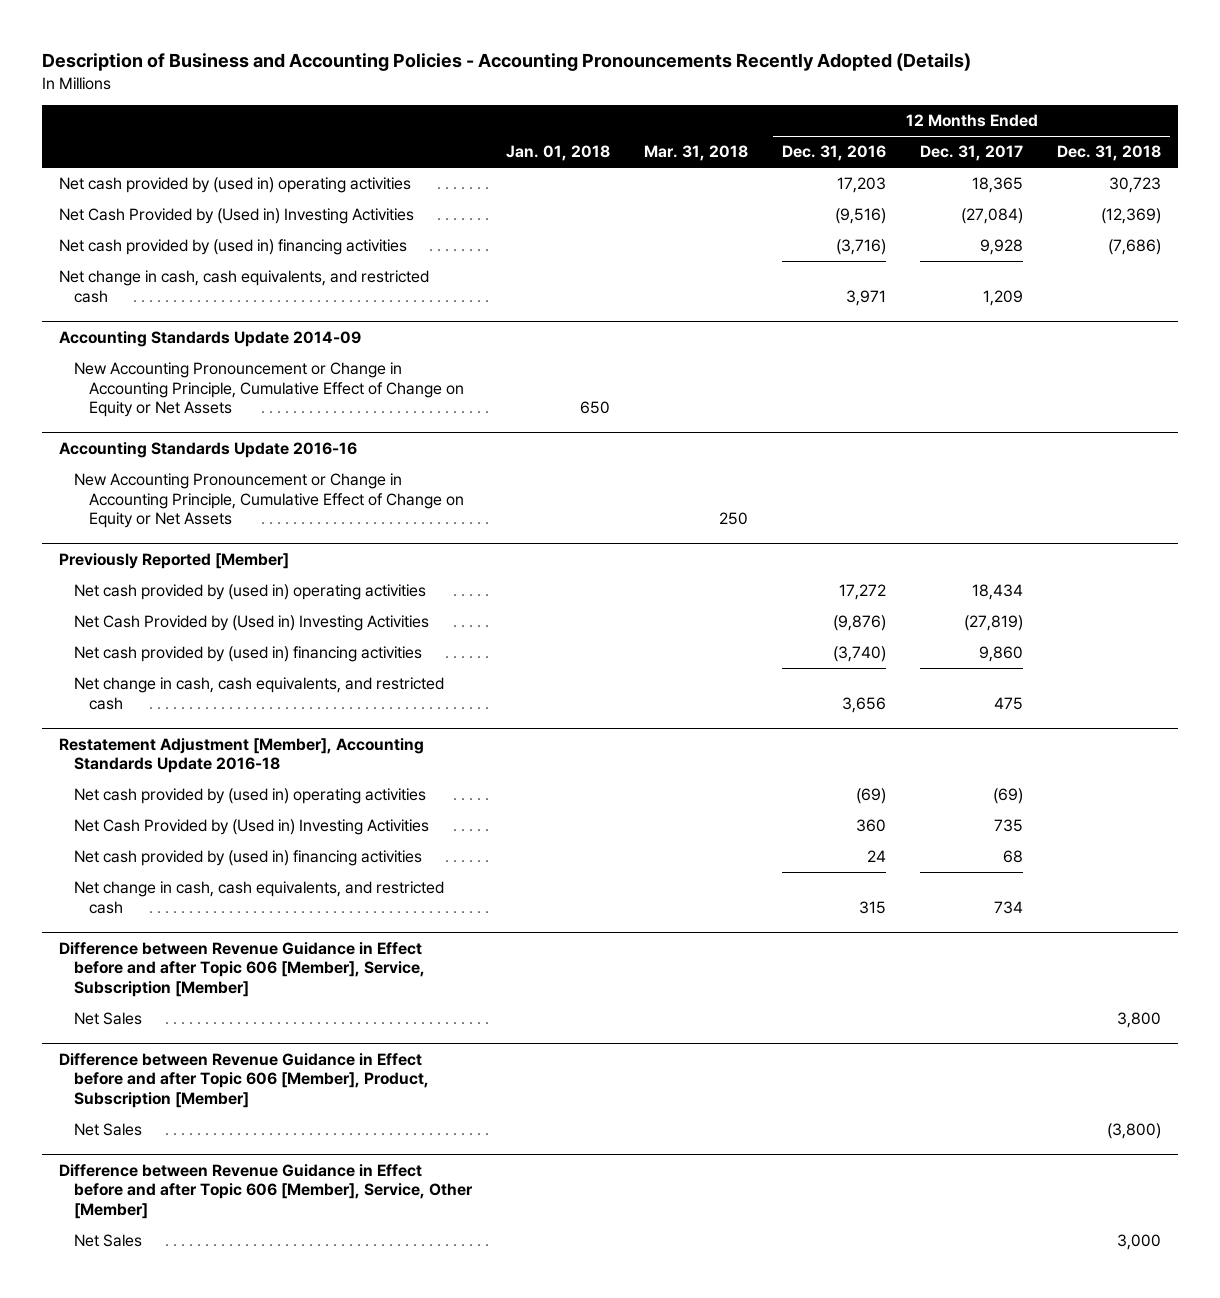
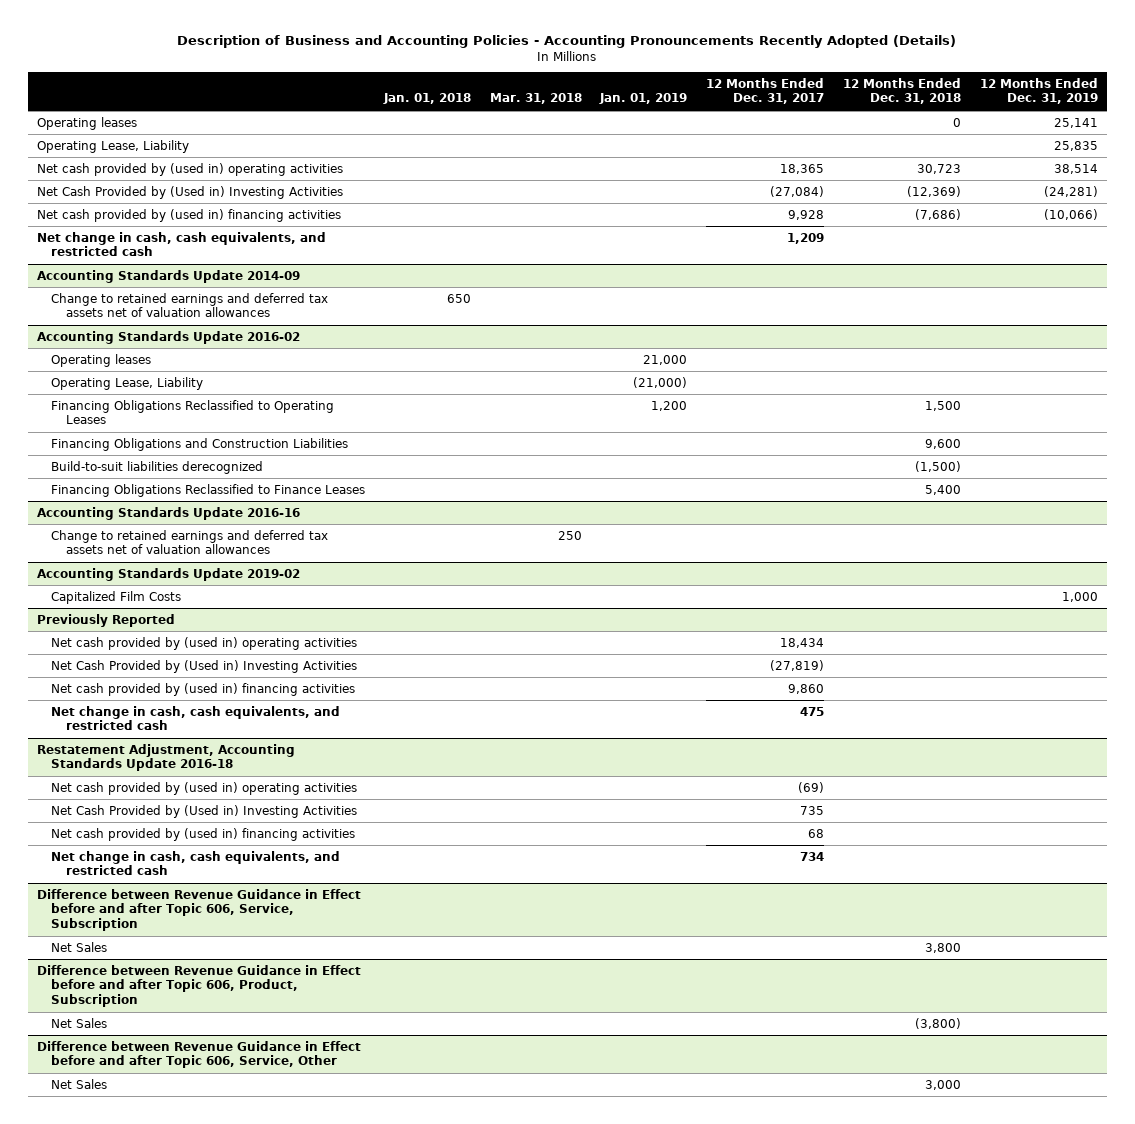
[781,145,886,162] Dec. 31, 2016 -> none
none -> [599,93,688,105] Jan. 01, 2019
none -> [979,77,1098,105] 12 Months Ended Dec. 31, 2019
none -> [37,116,138,130] Operating leases
none -> [37,139,190,153] Operating Lease, Liability
[73,362,464,418] New Accounting Pronouncement or Change in Accounting Principle, Cumulative Effect of Change on Equity or Net Assets -> [51,292,329,318] Change to retained earnings and deferred tax assets net of valuation allowances
none -> [37,330,301,344] Accounting Standards Update 2016-02
none -> [51,353,152,367] Operating leases
none -> [51,376,204,390] Operating Lease, Liability
none -> [51,399,335,425] Financing Obligations Reclassified to Operating Leases
none -> [51,437,349,451] Financing Obligations and Construction Liabilities
none -> [51,460,264,474] Build-to-suit liabilities derecognized
none -> [51,483,366,497] Financing Obligations Reclassified to Finance Leases
[73,473,464,529] New Accounting Pronouncement or Change in Accounting Principle, Cumulative Effect of Change on Equity or Net Assets -> [51,529,329,555] Change to retained earnings and deferred tax assets net of valuation allowances
none -> [37,567,301,581] Accounting Standards Update 2019-02
none -> [51,590,182,604] Capitalized Film Costs
[58,553,289,570] Previously Reported [Member] -> [37,613,176,627] Previously Reported
[58,738,424,774] Restatement Adjustment [Member], Accounting Standards Update 2016-18 -> [37,743,296,772] Restatement Adjustment, Accounting Standards Update 2016-18
[58,942,425,997] Difference between Revenue Guidance in Effect before and after Topic 606 [Member], Service, Subscription [Member] -> [37,888,362,932] Difference between Revenue Guidance in Effect before and after Topic 606, Service, Subscription
[58,1053,429,1108] Difference between Revenue Guidance in Effect before and after Topic 606 [Member], Product, Subscription [Member] -> [37,964,362,1008] Difference between Revenue Guidance in Effect before and after Topic 606, Product, Subscription
[58,1164,473,1219] Difference between Revenue Guidance in Effect before and after Topic 606 [Member], Service, Other [Member] -> [37,1040,362,1069] Difference between Revenue Guidance in Effect before and after Topic 606, Service, Other

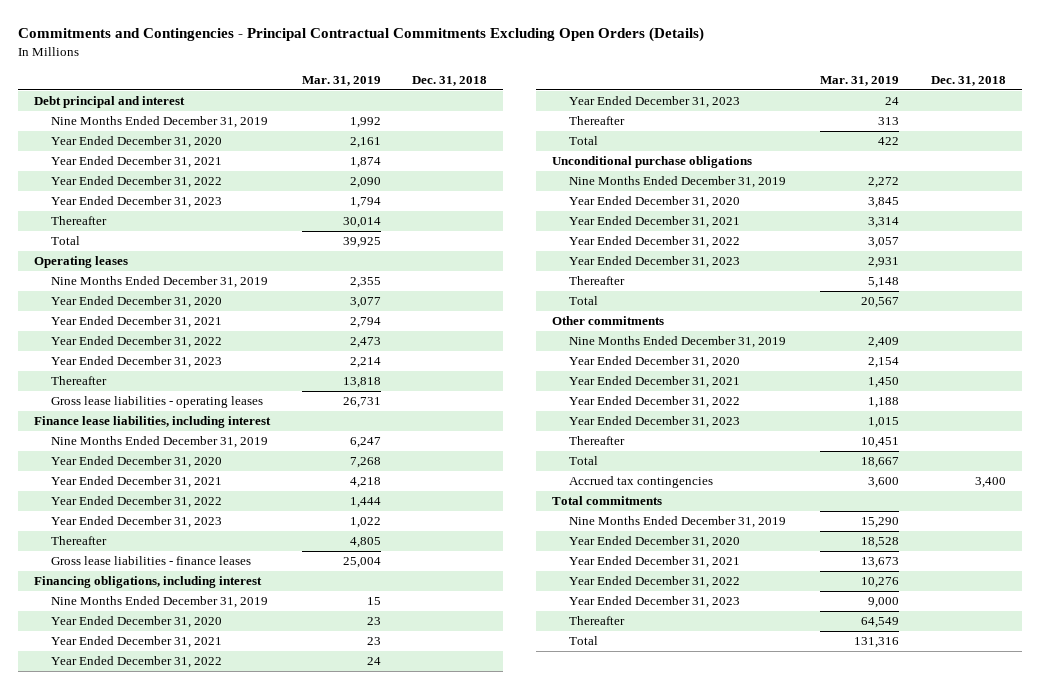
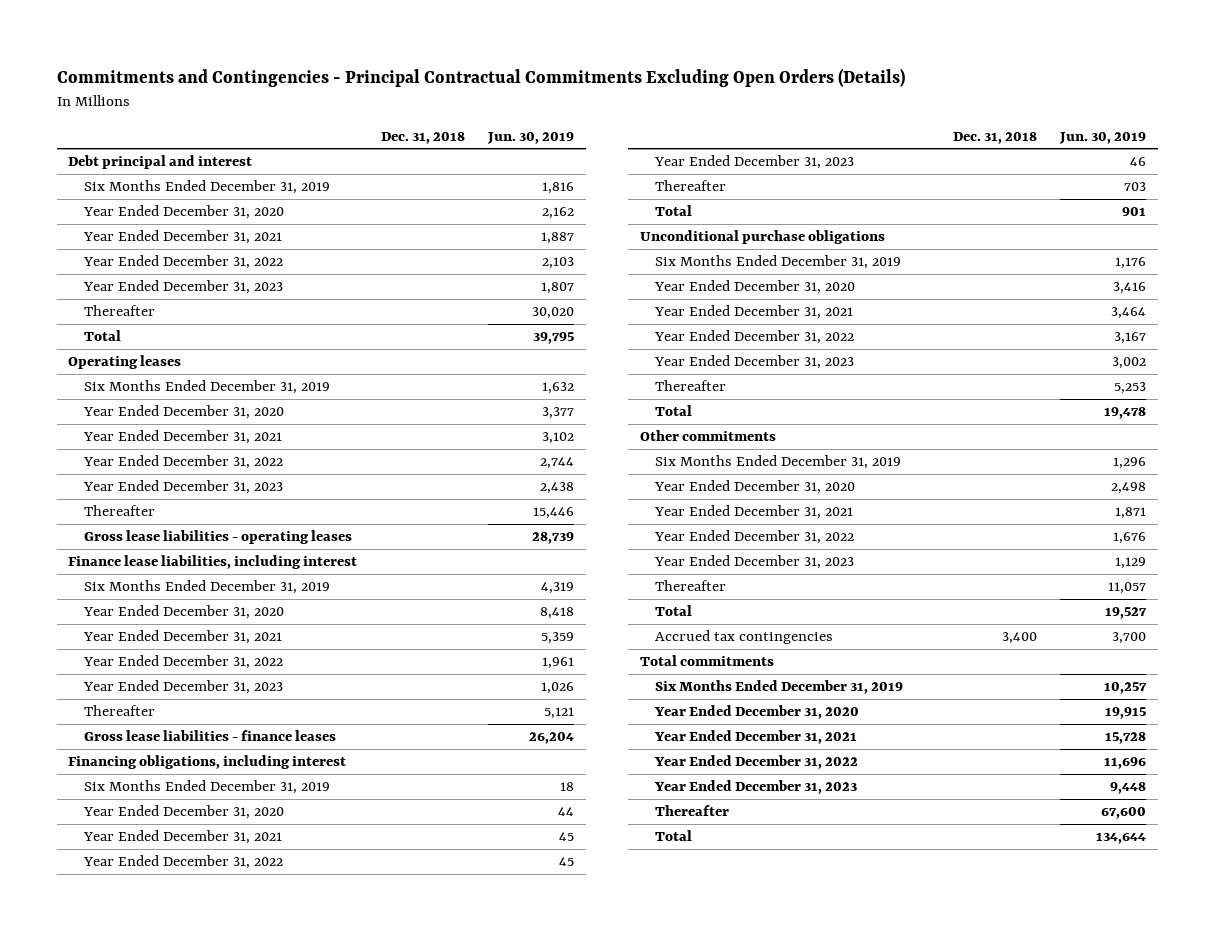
[301,76,381,87] Mar. 31, 2019 -> none
none -> [487,131,575,144] Jun. 30, 2019
[50,116,268,129] Nine Months Ended December 31, 2019 -> [83,180,330,195] Six Months Ended December 31, 2019
[50,276,268,289] Nine Months Ended December 31, 2019 -> [83,380,330,395] Six Months Ended December 31, 2019
[50,436,268,449] Nine Months Ended December 31, 2019 -> [83,580,330,595] Six Months Ended December 31, 2019
[50,596,268,609] Nine Months Ended December 31, 2019 -> [83,780,330,795] Six Months Ended December 31, 2019
[569,176,787,189] Nine Months Ended December 31, 2019 -> [655,255,902,270] Six Months Ended December 31, 2019
[569,336,787,349] Nine Months Ended December 31, 2019 -> [655,455,902,470] Six Months Ended December 31, 2019
[569,516,787,529] Nine Months Ended December 31, 2019 -> [655,680,904,695] Six Months Ended December 31, 2019

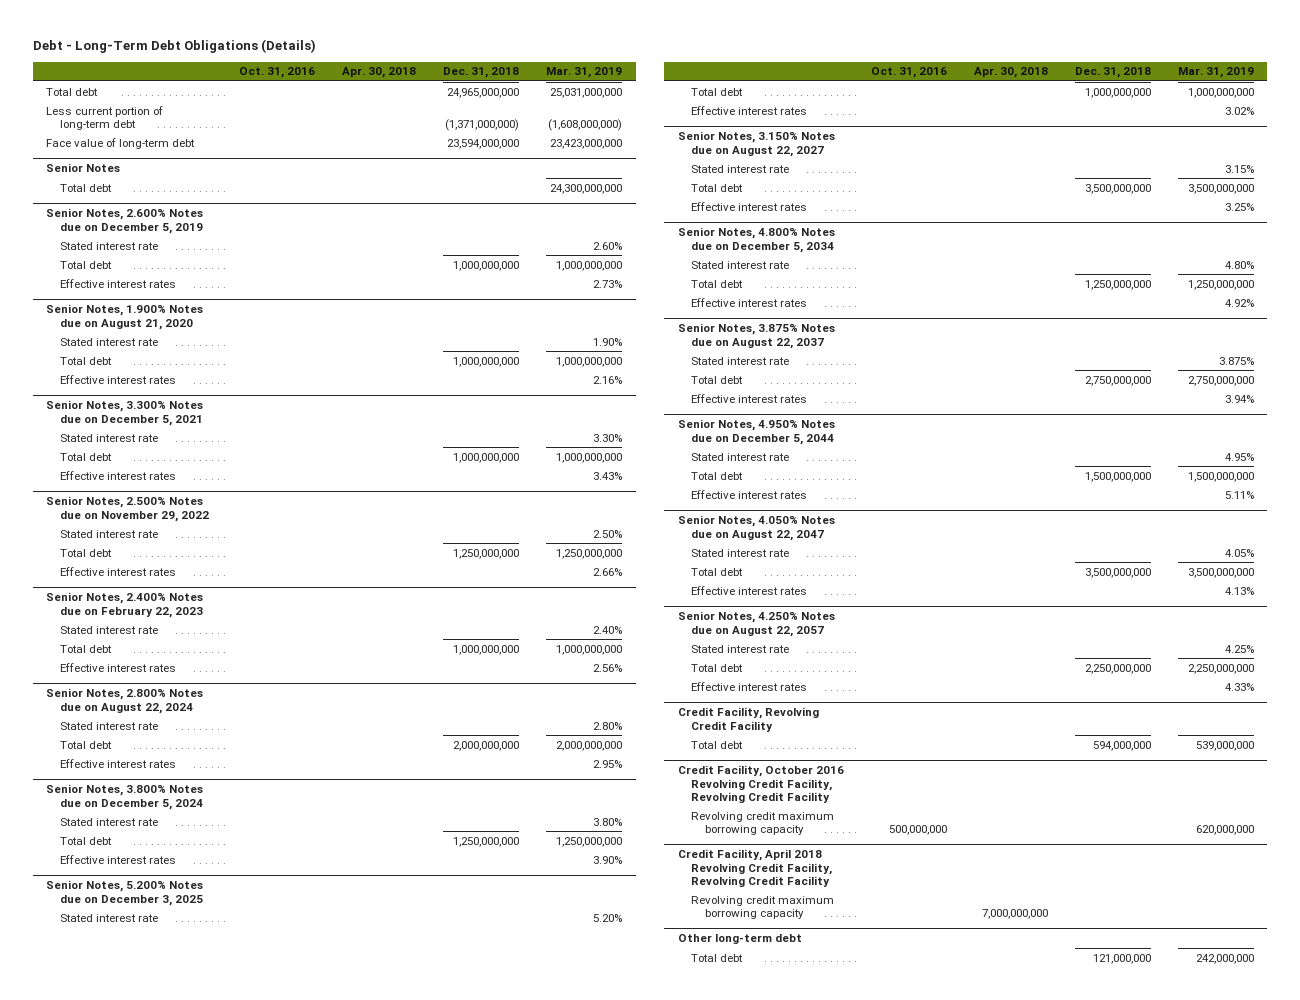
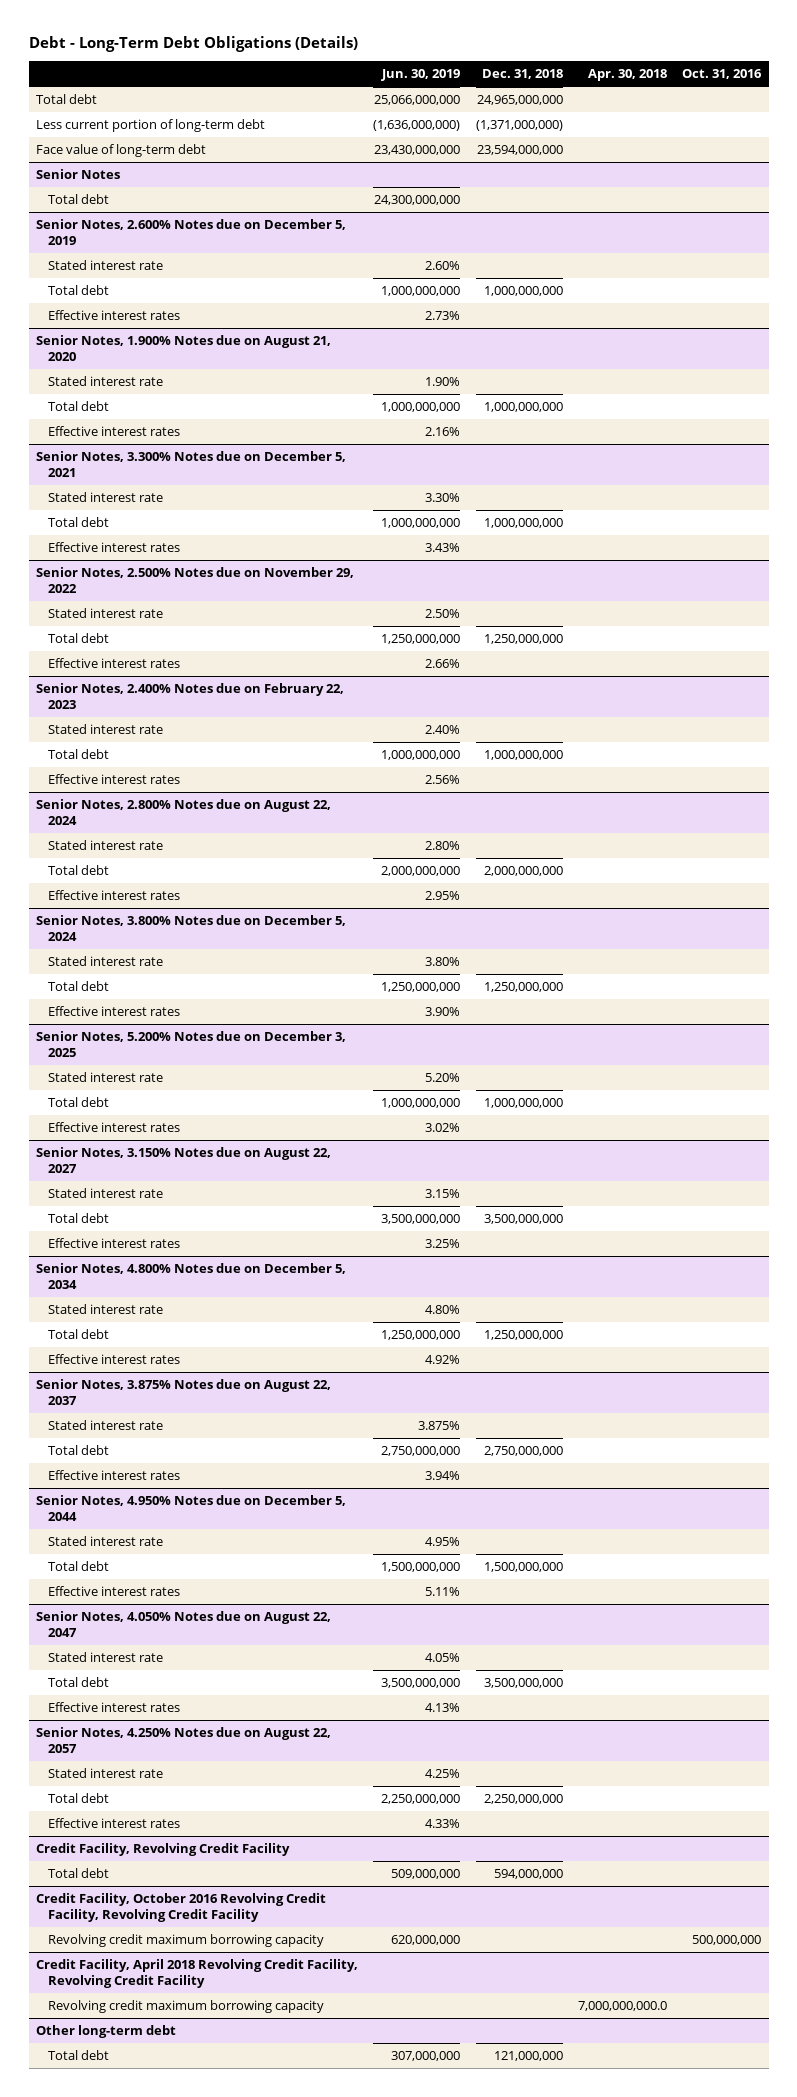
[546,67,623,79] Mar. 31, 2019 -> none
none -> [381,69,461,82] Jun. 30, 2019
[981,908,1048,919] 7,000,000,000 -> [577,2001,667,2012] 7,000,000,000.0

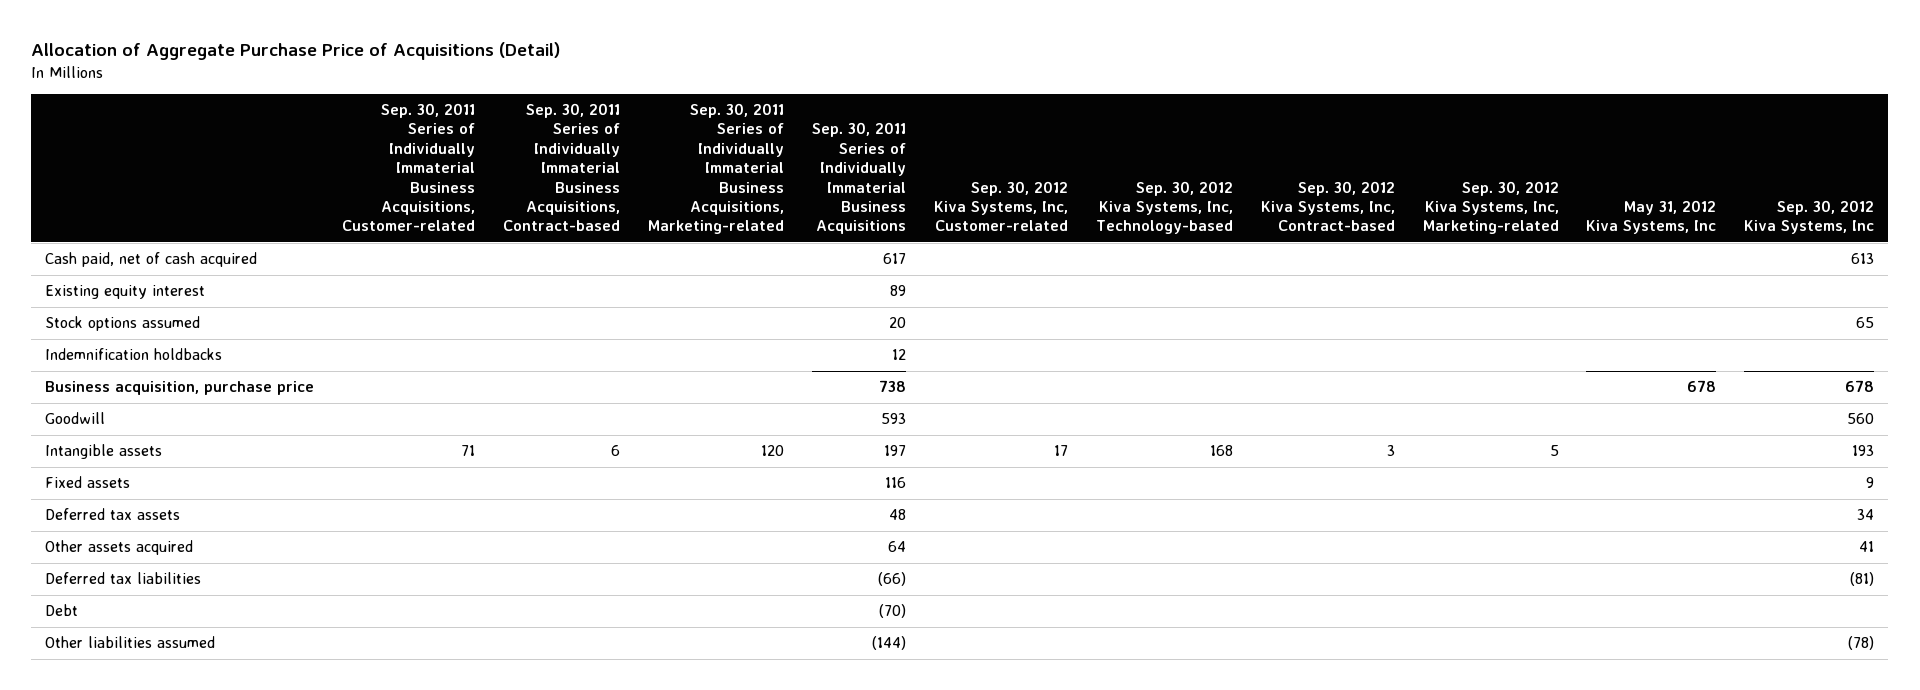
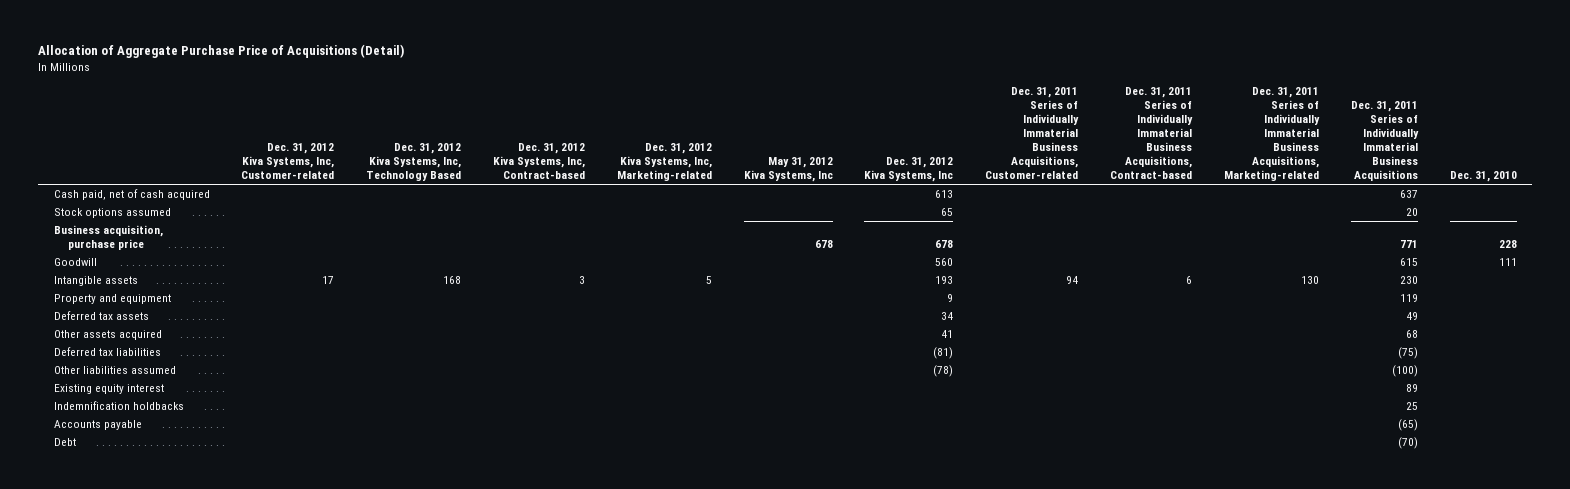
[342,103,476,232] Sep. 30, 2011 Series of Individually Immaterial Business Acquisitions, Customer-related -> none
[503,103,621,232] Sep. 30, 2011 Series of Individually Immaterial Business Acquisitions, Contract-based -> none
[648,103,785,235] Sep. 30, 2011 Series of Individually Immaterial Business Acquisitions, Marketing-related -> none
[812,122,907,235] Sep. 30, 2011 Series of Individually Immaterial Business Acquisitions -> none
[933,180,1068,232] Sep. 30, 2012 Kiva Systems, Inc, Customer-related -> none
[1095,180,1233,235] Sep. 30, 2012 Kiva Systems, Inc, Technology-based -> none
[1260,180,1395,232] Sep. 30, 2012 Kiva Systems, Inc, Contract-based -> none
[1422,180,1559,235] Sep. 30, 2012 Kiva Systems, Inc, Marketing-related -> none
[1744,199,1875,235] Sep. 30, 2012 Kiva Systems, Inc -> none
none -> [241,142,335,179] Dec. 31, 2012 Kiva Systems, Inc, Customer-related
none -> [366,142,462,181] Dec. 31, 2012 Kiva Systems, Inc, Technology Based
none -> [493,142,586,179] Dec. 31, 2012 Kiva Systems, Inc, Contract-based
none -> [616,142,712,181] Dec. 31, 2012 Kiva Systems, Inc, Marketing-related
none -> [864,156,954,182] Dec. 31, 2012 Kiva Systems, Inc
none -> [985,87,1080,179] Dec. 31, 2011 Series of Individually Immaterial Business Acquisitions, Customer-related
none -> [1110,87,1194,179] Dec. 31, 2011 Series of Individually Immaterial Business Acquisitions, Contract-based
none -> [1223,87,1320,181] Dec. 31, 2011 Series of Individually Immaterial Business Acquisitions, Marketing-related
none -> [1350,101,1419,181] Dec. 31, 2011 Series of Individually Immaterial Business Acquisitions
none -> [1449,170,1517,182] Dec. 31, 2010
[45,476,131,489] Fixed assets -> [53,294,171,305] Property and equipment
[45,285,206,300] Existing equity interest -> [53,384,164,395] Existing equity interest
[45,348,223,361] Indemnification holdbacks -> [53,401,184,411] Indemnification holdbacks
none -> [53,420,142,431] Accounts payable
[45,604,79,617] Debt -> [53,438,76,447] Debt

